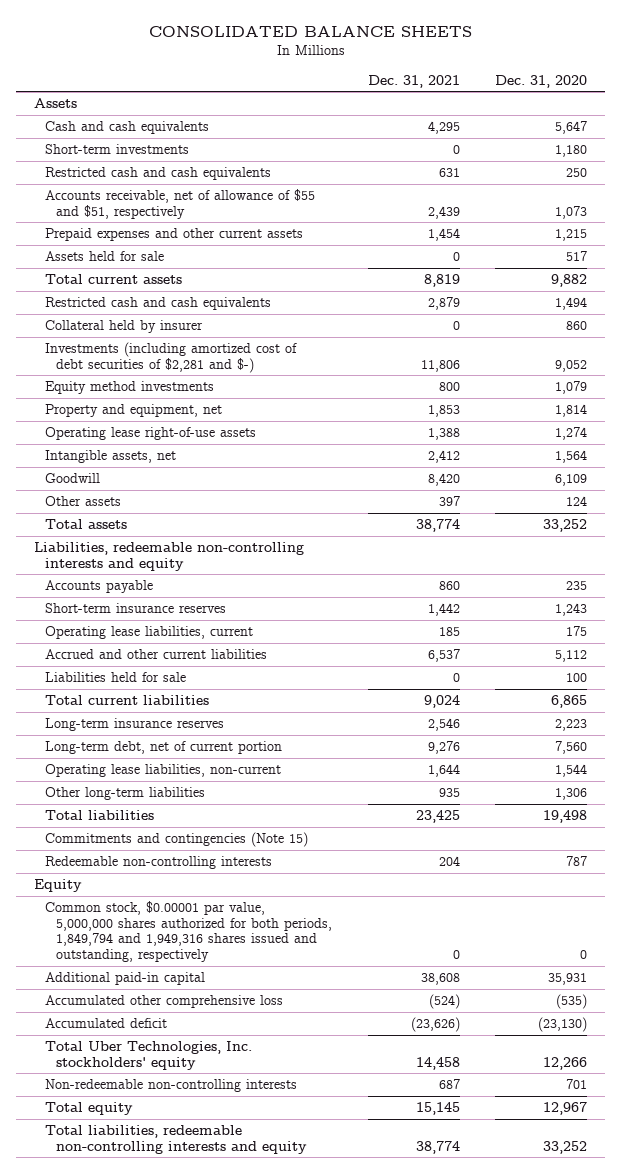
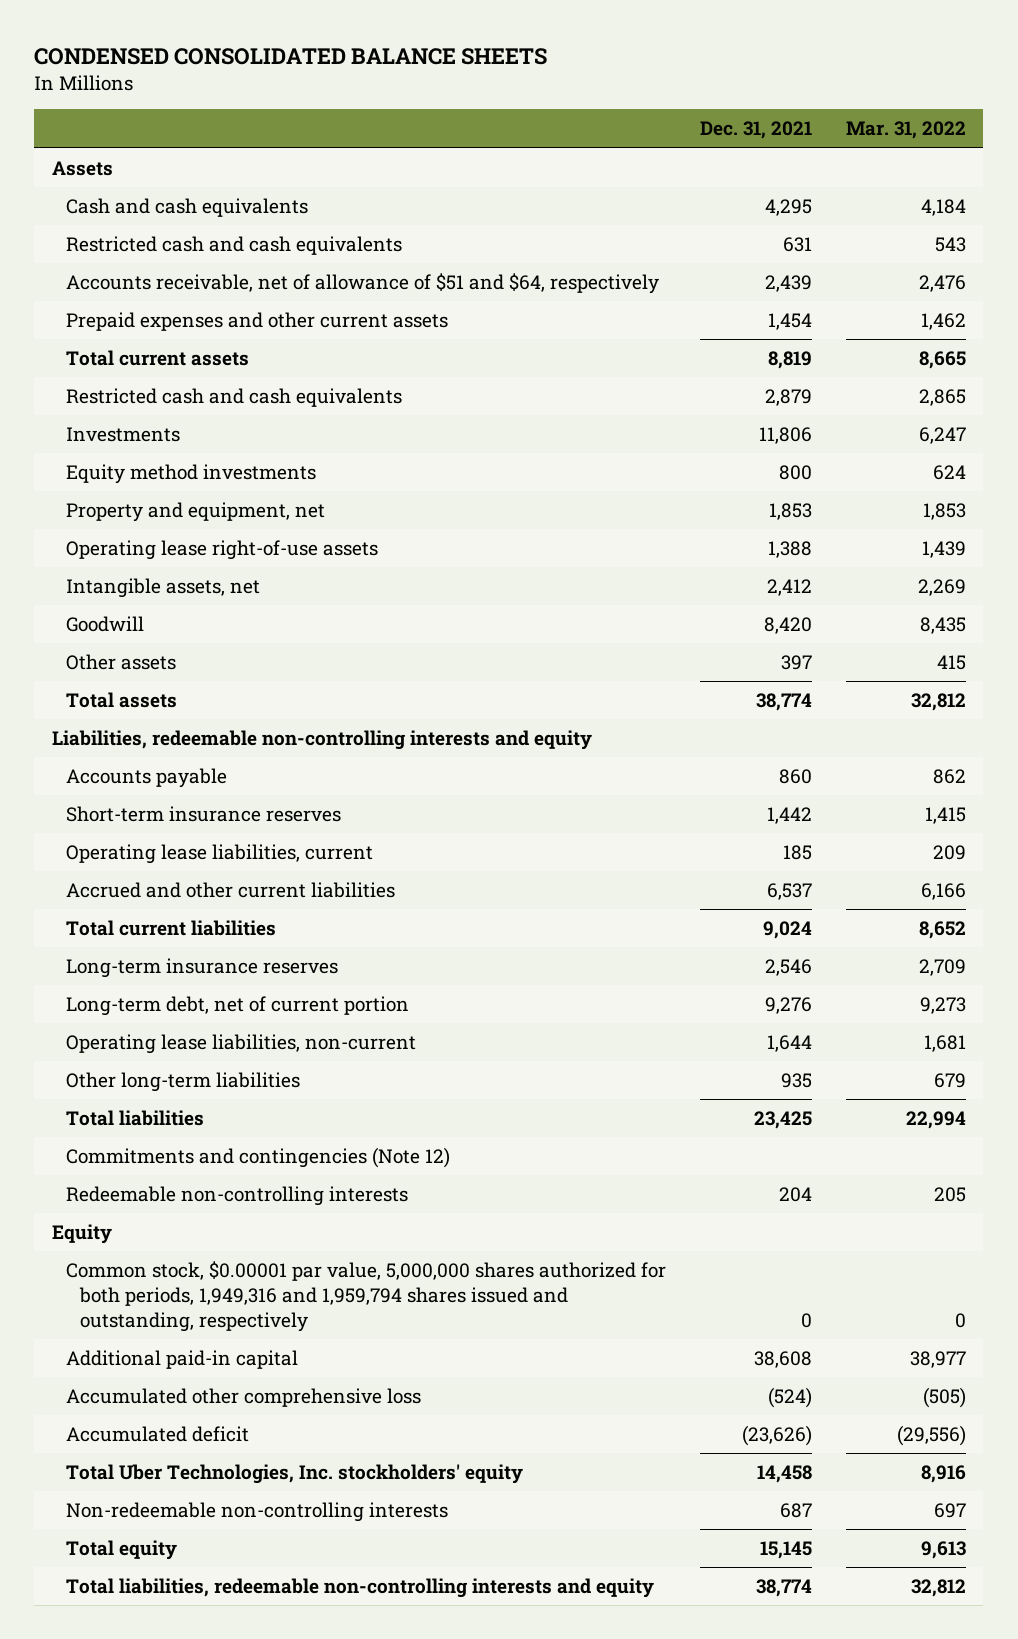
[148,25,472,37] CONSOLIDATED BALANCE SHEETS -> [34,48,548,66] CONDENSED CONSOLIDATED BALANCE SHEETS
[495,74,588,88] Dec. 31, 2020 -> none
none -> [846,121,967,140] Mar. 31, 2022
[44,143,189,154] Short-term investments -> none
[44,188,315,219] Accounts receivable, net of allowance of $55 and $51, respectively -> [65,273,659,295] Accounts receivable, net of allowance of $51 and $64, respectively
[44,250,164,261] Assets held for sale -> none
[44,319,203,333] Collateral held by insurer -> none
[44,341,297,373] Investments (including amortized cost of debt securities of $2,281 and $-) -> [65,427,180,443] Investments
[44,671,186,682] Liabilities held for sale -> none
[44,831,308,847] Commitments and contingencies (Note 15) -> [65,1147,450,1169] Commitments and contingencies (Note 12)
[44,900,332,962] Common stock, $0.00001 par value, 5,000,000 shares authorized for both periods, 1,849,794 and 1,949,316 shares issued and outstanding, respectively -> [65,1261,666,1332] Common stock, $0.00001 par value, 5,000,000 shares authorized for both periods, 1,949,316 and 1,959,794 shares issued and outstanding, respectively

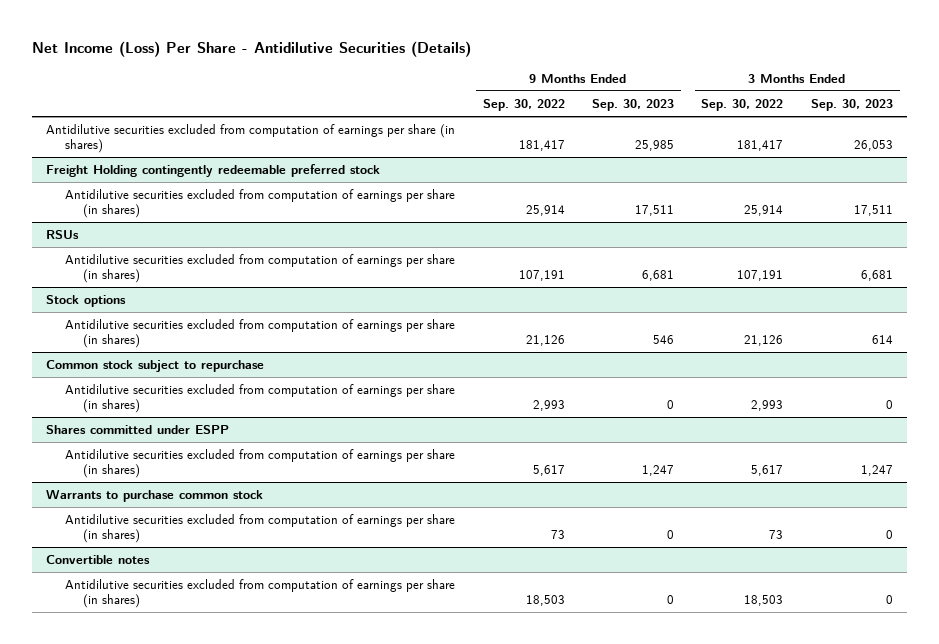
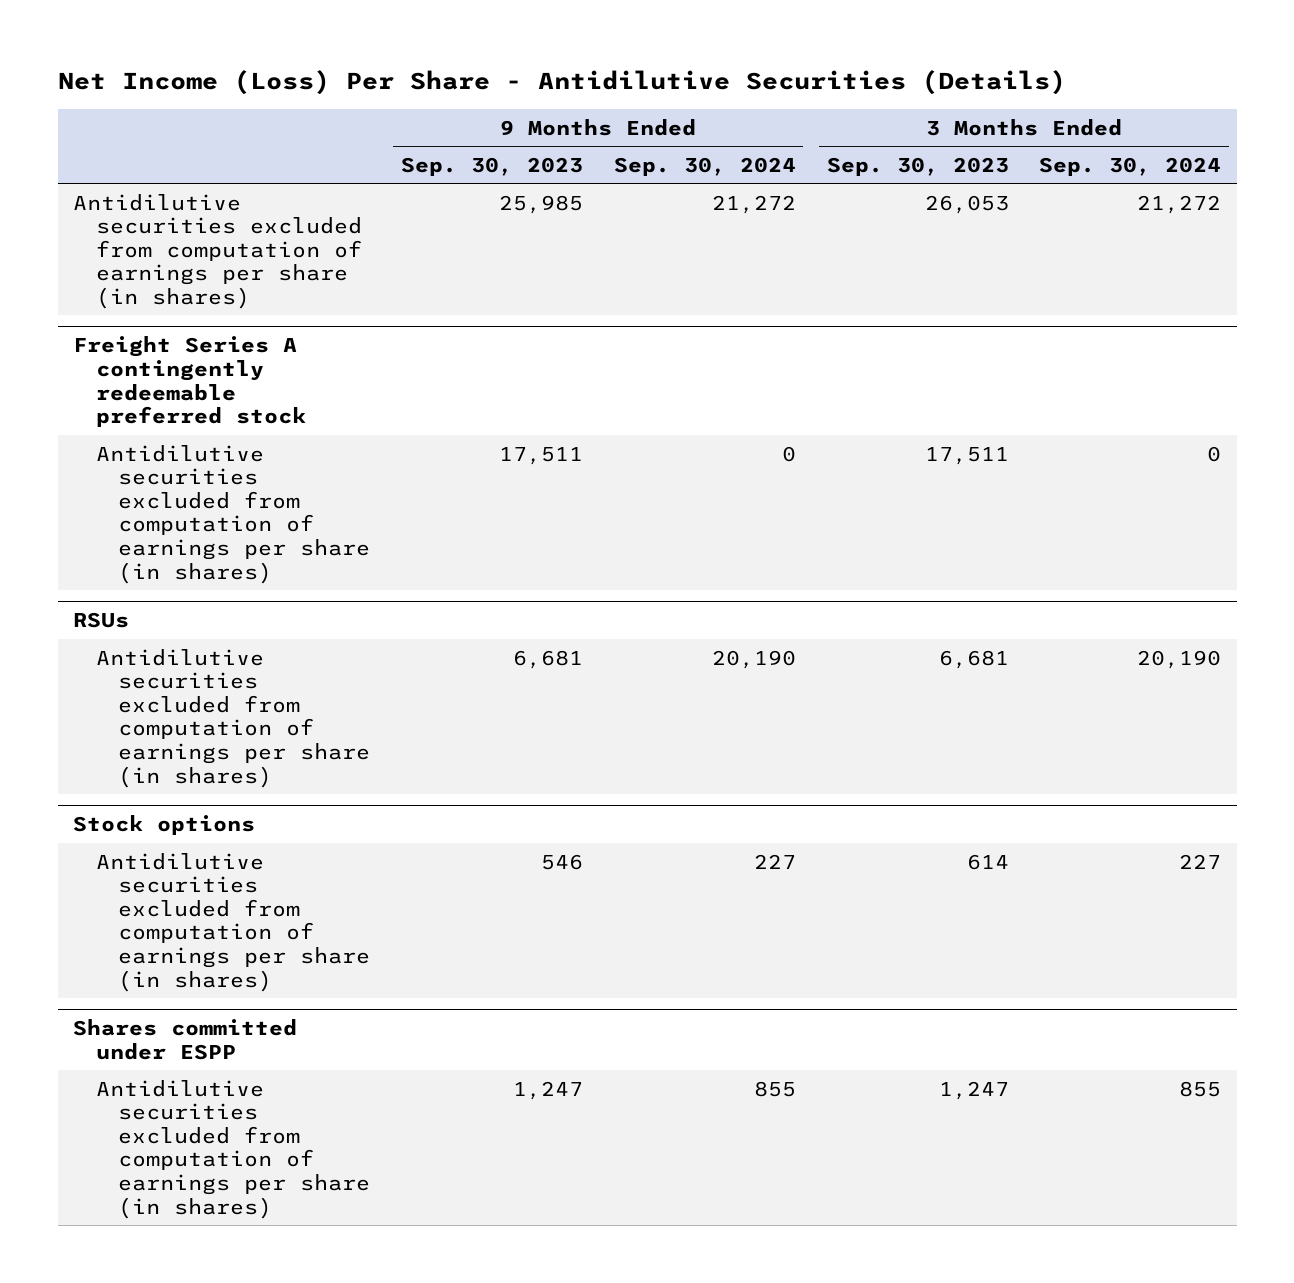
[482,99,565,112] Sep. 30, 2022 -> none
[701,99,784,112] Sep. 30, 2022 -> none
none -> [613,156,796,176] Sep. 30, 2024
none -> [1039,156,1222,176] Sep. 30, 2024
[46,164,381,178] Freight Holding contingently redeemable preferred stock -> [73,336,306,428] Freight Series A contingently redeemable preferred stock
[46,360,265,373] Common stock subject to repurchase -> none
[64,384,455,414] Antidilutive securities excluded from computation of earnings per share (in shares) -> none
[46,490,264,503] Warrants to purchase common stock -> none
[64,514,455,544] Antidilutive securities excluded from computation of earnings per share (in shares) -> none
[46,555,151,565] Convertible notes -> none
[64,579,455,609] Antidilutive securities excluded from computation of earnings per share (in shares) -> none

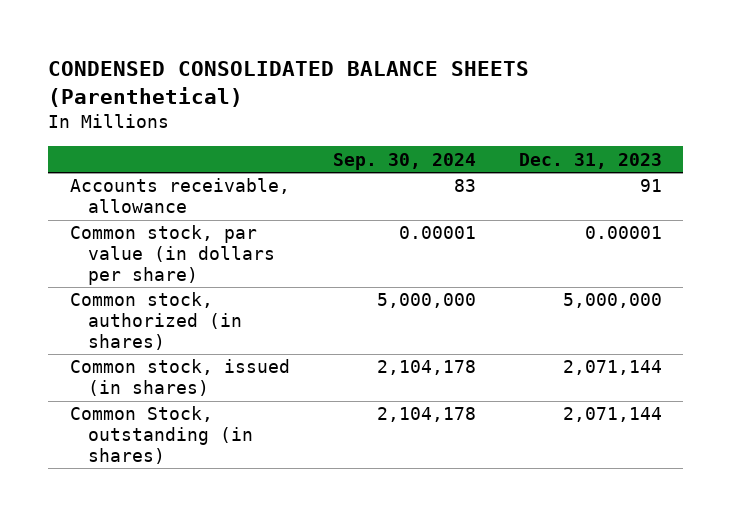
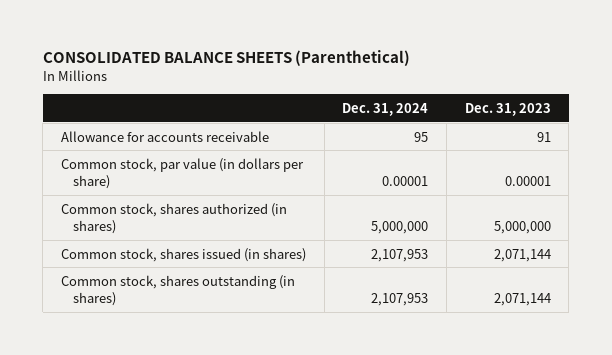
[48,61,530,108] CONDENSED CONSOLIDATED BALANCE SHEETS (Parenthetical) -> [42,50,410,67] CONSOLIDATED BALANCE SHEETS (Parenthetical)
[332,152,476,170] Sep. 30, 2024 -> none
none -> [342,102,429,116] Dec. 31, 2024
[69,178,290,214] Accounts receivable, allowance -> [60,130,269,142] Allowance for accounts receivable
[69,292,242,351] Common stock, authorized (in shares) -> [60,202,287,234] Common stock, shares authorized (in shares)
[69,359,290,397] Common stock, issued (in shares) -> [60,247,306,262] Common stock, shares issued (in shares)
[69,406,253,465] Common Stock, outstanding (in shares) -> [60,274,295,306] Common stock, shares outstanding (in shares)

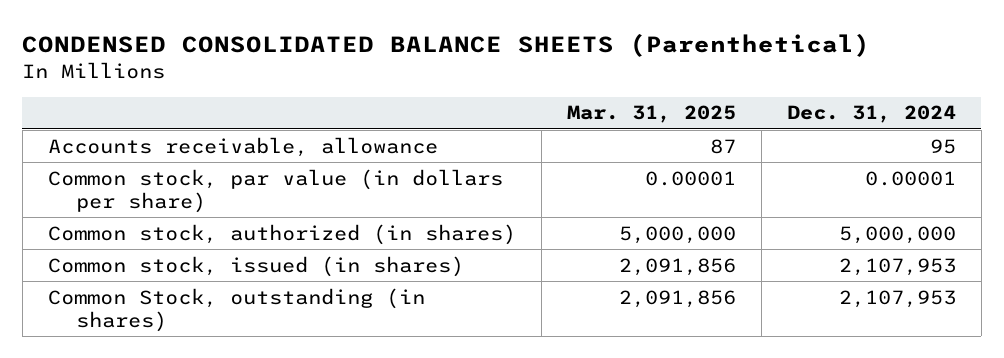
[42,50,410,67] CONSOLIDATED BALANCE SHEETS (Parenthetical) -> [22,32,871,57] CONDENSED CONSOLIDATED BALANCE SHEETS (Parenthetical)
[464,102,551,116] Dec. 31, 2023 -> none
none -> [566,105,736,124] Mar. 31, 2025
[60,130,269,142] Allowance for accounts receivable -> [47,136,438,157] Accounts receivable, allowance
[60,202,287,234] Common stock, shares authorized (in shares) -> [47,223,516,245] Common stock, authorized (in shares)
[60,247,306,262] Common stock, shares issued (in shares) -> [47,255,464,277] Common stock, issued (in shares)
[60,274,295,306] Common stock, shares outstanding (in shares) -> [47,287,425,332] Common Stock, outstanding (in shares)

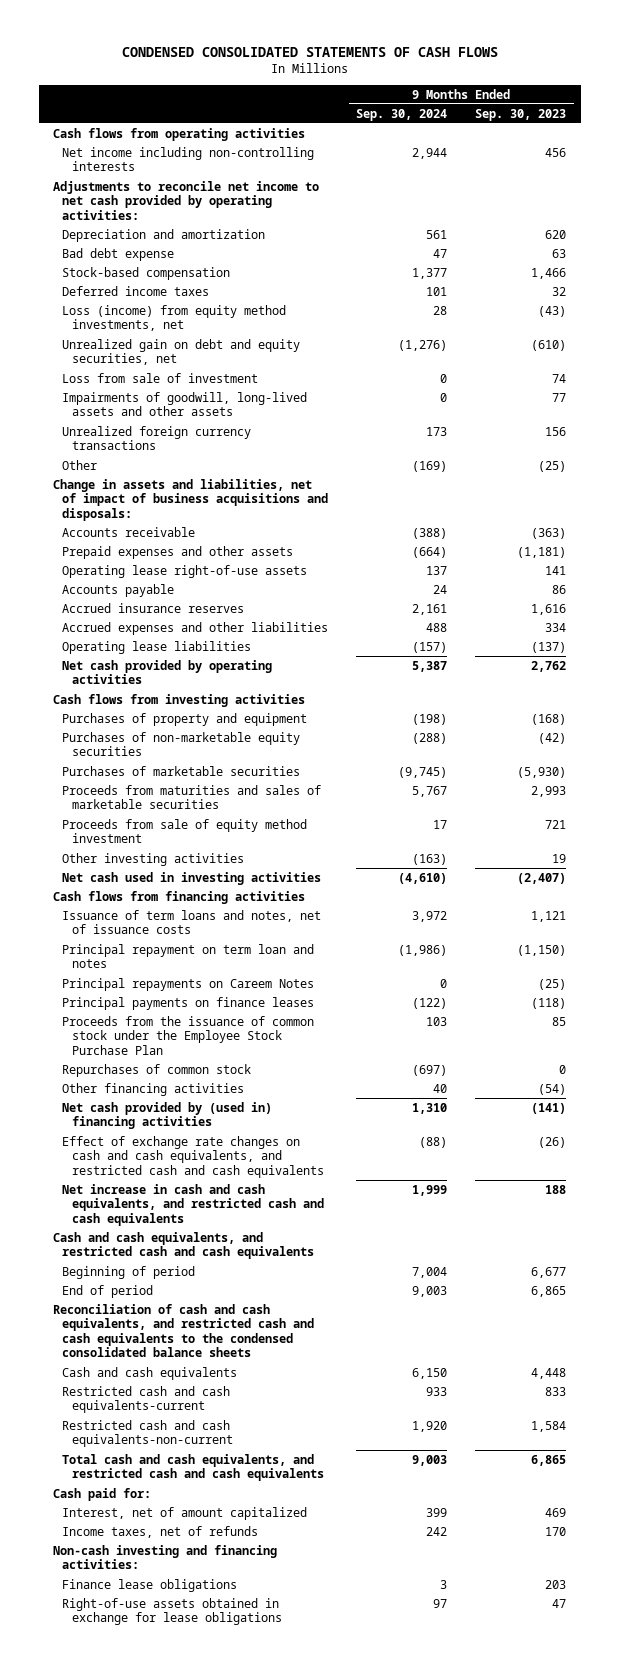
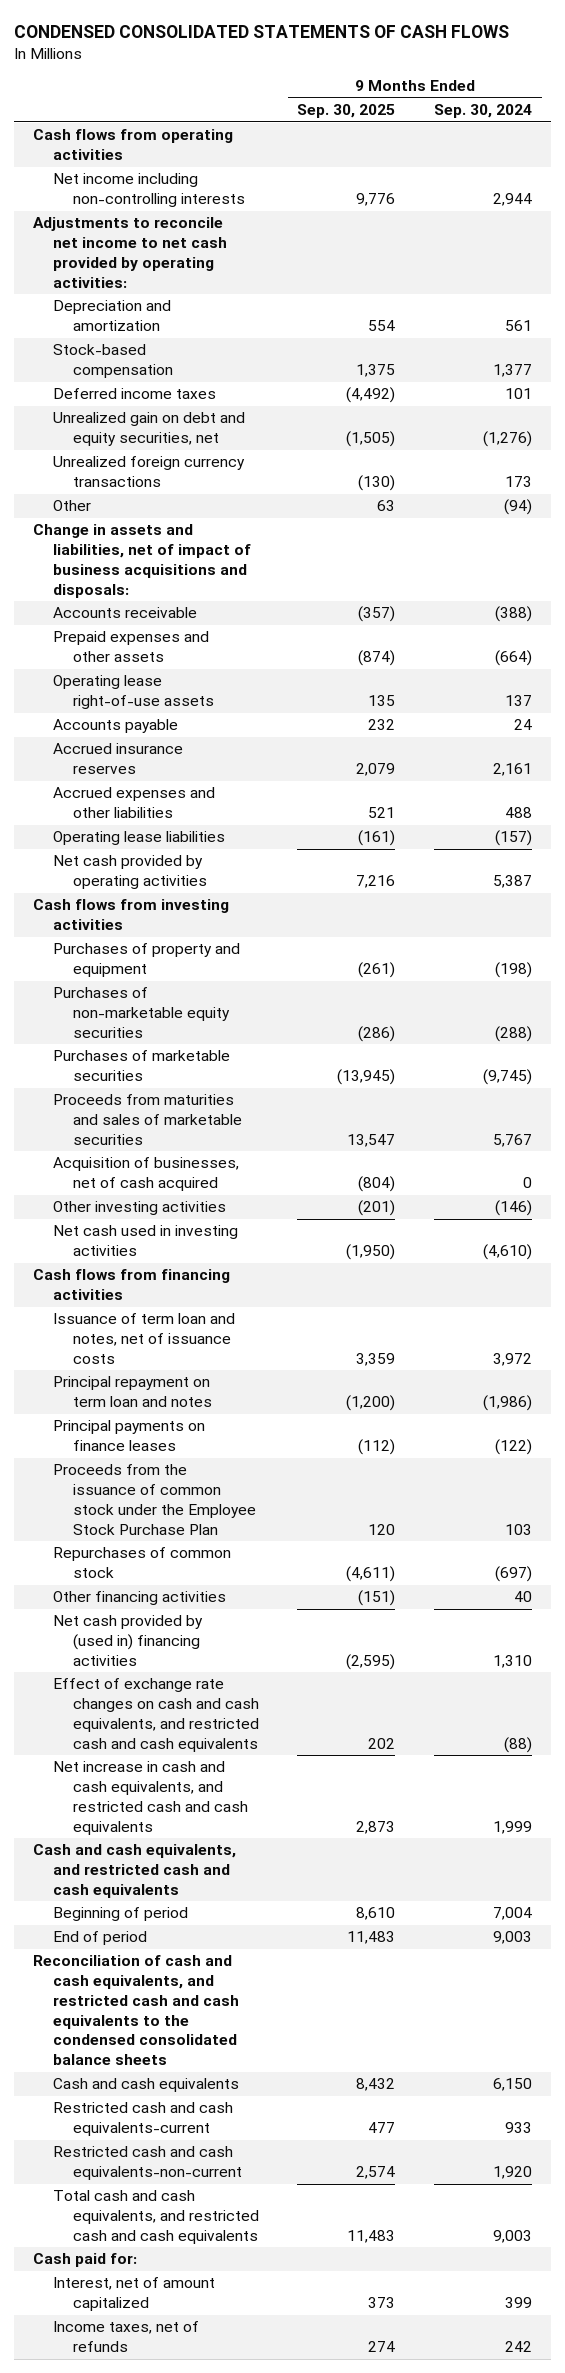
[475,108,567,121] Sep. 30, 2023 -> none
none -> [297,104,396,119] Sep. 30, 2025
[62,247,175,261] Bad debt expense -> none
[62,304,287,332] Loss (income) from equity method investments, net -> none
[62,372,259,383] Loss from sale of investment -> none
[62,391,308,417] Impairments of goodwill, long-lived assets and other assets -> none
[412,460,448,472] (169) -> [503,499,532,516] (94)
[62,818,308,844] Proceeds from sale of equity method investment -> none
none -> [52,1157,239,1192] Acquisition of businesses, net of cash acquired
[412,853,448,865] (163) -> [494,1200,532,1217] (146)
[62,909,322,935] Issuance of term loans and notes, net of issuance costs -> [52,1313,235,1364] Issuance of term loan and notes, net of issuance costs
[62,977,315,991] Principal repayments on Careem Notes -> none
[52,1544,277,1570] Non-cash investing and financing activities: -> none
[62,1578,238,1592] Finance lease obligations -> none
[62,1597,282,1626] Right-of-use assets obtained in exchange for lease obligations -> none

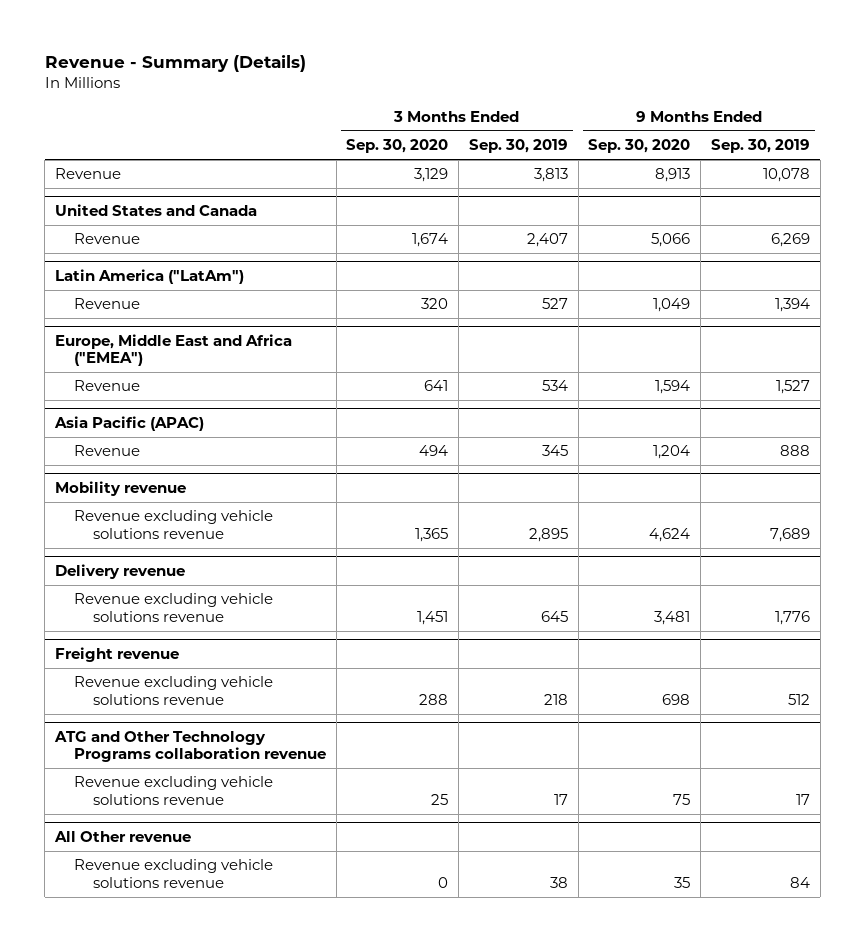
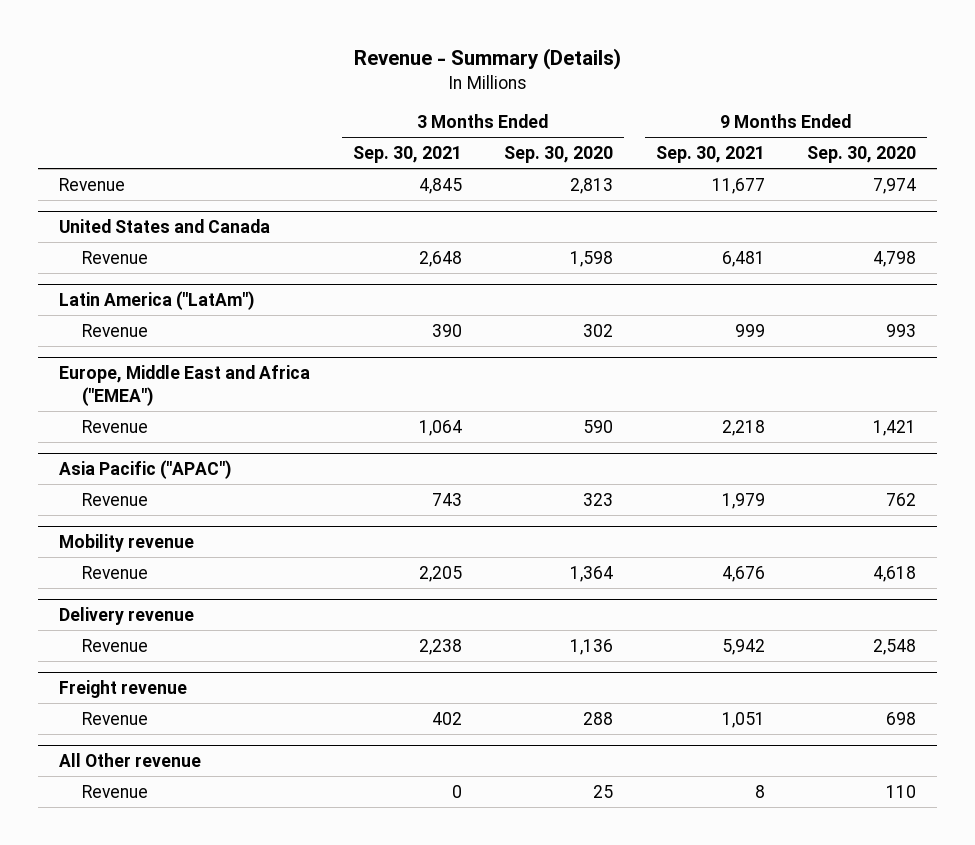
[468,139,568,154] Sep. 30, 2019 -> none
[710,139,810,154] Sep. 30, 2019 -> none
none -> [352,146,462,164] Sep. 30, 2021
none -> [655,146,765,164] Sep. 30, 2021
[414,168,449,183] 3,129 -> [570,177,614,194] 2,813
[655,168,691,183] 8,913 -> [873,177,917,194] 7,974
[412,233,449,248] 1,674 -> [570,250,614,267] 1,598
[651,233,691,248] 5,066 -> [873,250,917,267] 4,798
[421,298,449,310] 320 -> [583,323,614,337] 302
[653,298,691,313] 1,049 -> [886,323,917,337] 993
[424,380,449,392] 641 -> [583,419,614,433] 590
[655,380,691,395] 1,594 -> [873,419,917,436] 1,421
[53,416,204,432] Asia Pacific (APAC) -> [59,460,233,480] Asia Pacific ("APAC")
[419,445,449,457] 494 -> [583,492,614,506] 323
[653,445,691,460] 1,204 -> [886,492,917,506] 762
[73,510,273,539] Revenue excluding vehicle solutions revenue -> none
none -> [82,565,149,579] Revenue
[73,593,273,622] Revenue excluding vehicle solutions revenue -> none
none -> [82,638,149,652] Revenue
[53,731,326,763] ATG and Other Technology Programs collaboration revenue -> none
[73,776,273,805] Revenue excluding vehicle solutions revenue -> none
[73,676,273,705] Revenue excluding vehicle solutions revenue -> [82,711,149,725] Revenue
[73,859,273,888] Revenue excluding vehicle solutions revenue -> none
none -> [82,784,149,798] Revenue

